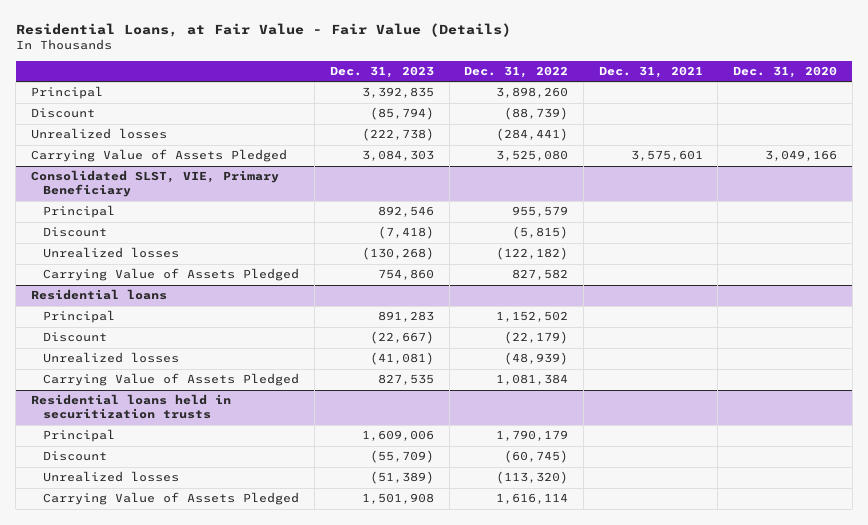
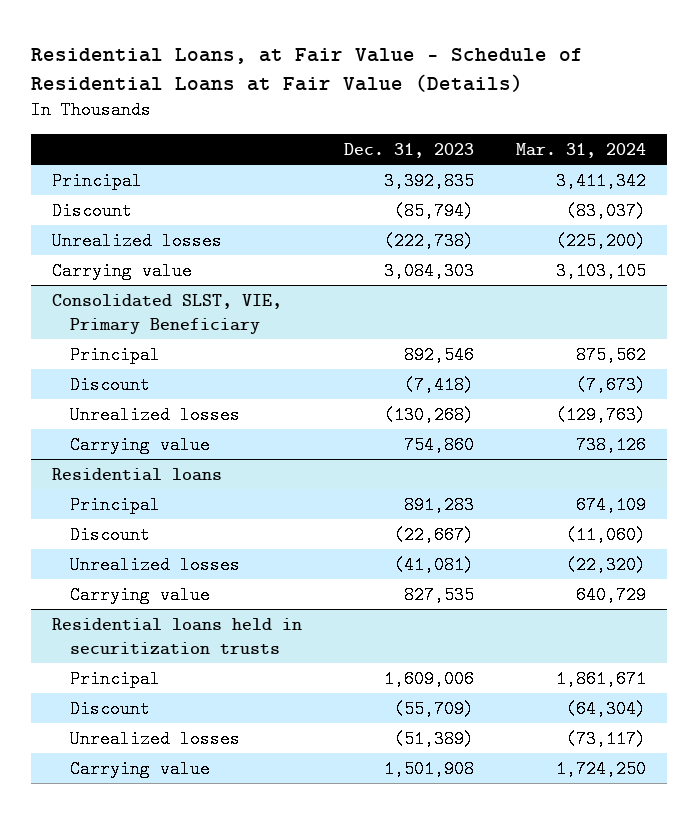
[15,22,511,37] Residential Loans, at Fair Value - Fair Value (Details) -> [31,47,584,92] Residential Loans, at Fair Value - Schedule of Residential Loans at Fair Value (Details)
[464,66,569,79] Dec. 31, 2022 -> none
[598,66,703,79] Dec. 31, 2021 -> none
[733,66,838,79] Dec. 31, 2020 -> none
none -> [516,142,647,158] Mar. 31, 2024
[30,149,287,163] Carrying Value of Assets Pledged -> [52,261,193,280] Carrying value
[43,268,300,282] Carrying Value of Assets Pledged -> [70,435,211,454] Carrying value
[43,373,300,387] Carrying Value of Assets Pledged -> [70,585,211,604] Carrying value
[43,492,300,506] Carrying Value of Assets Pledged -> [70,759,211,778] Carrying value

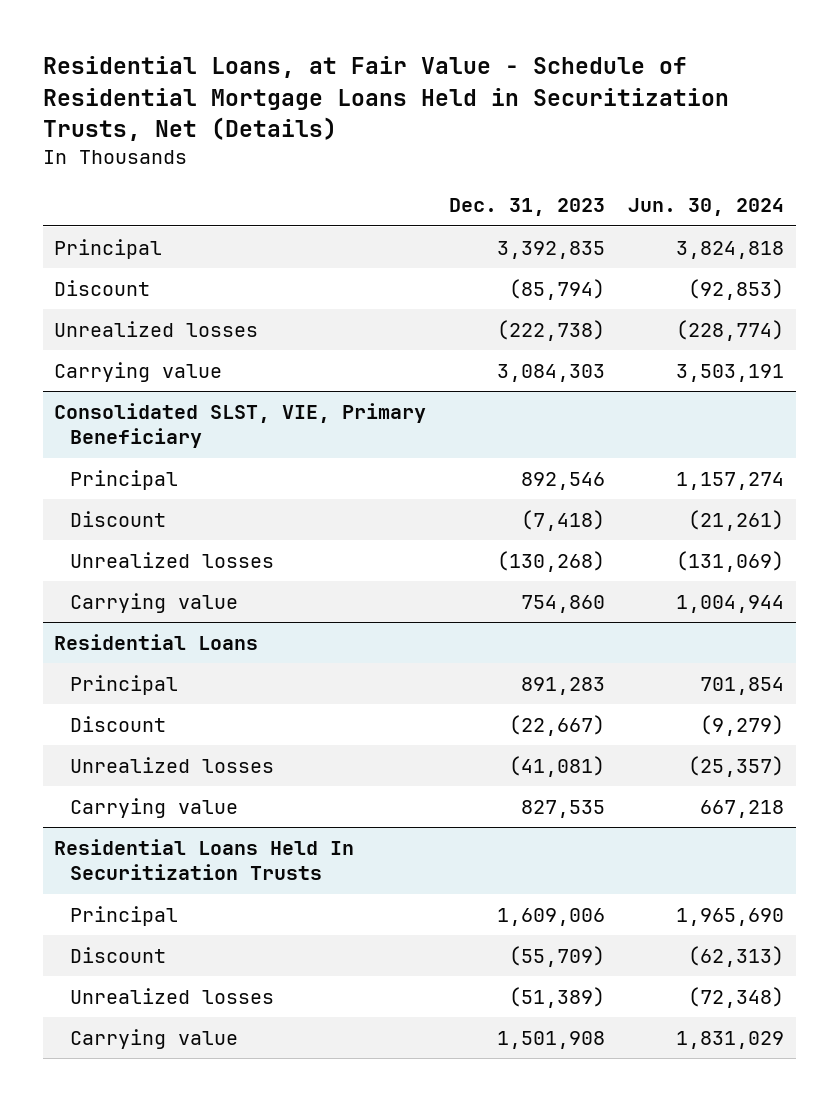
[31,47,584,92] Residential Loans, at Fair Value - Schedule of Residential Loans at Fair Value (Details) -> [42,56,729,141] Residential Loans, at Fair Value - Schedule of Residential Mortgage Loans Held in Securitization Trusts, Net (Details)
[516,142,647,158] Mar. 31, 2024 -> none
none -> [628,198,785,217] Jun. 30, 2024
[52,467,223,481] Residential loans -> [54,634,259,651] Residential Loans
[52,617,303,656] Residential loans held in securitization trusts -> [54,839,355,881] Residential Loans Held In Securitization Trusts

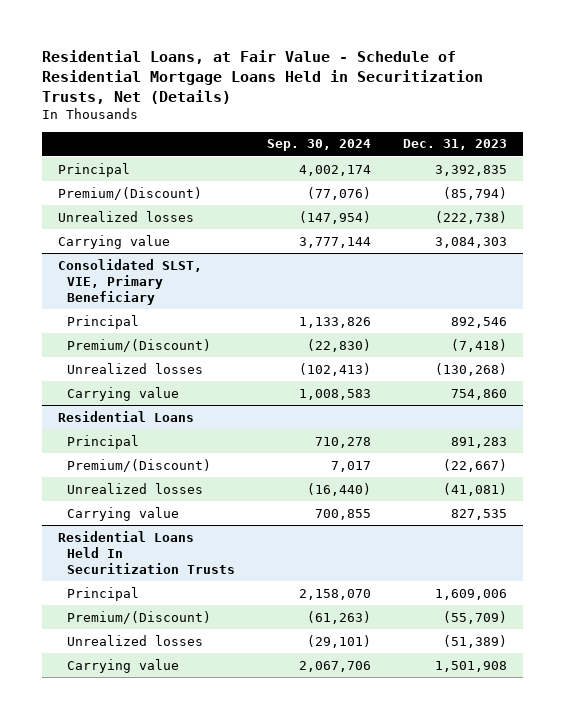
[628,198,785,217] Jun. 30, 2024 -> none
none -> [267,139,372,152] Sep. 30, 2024
[54,280,151,297] Discount -> [57,186,202,200] Premium/(Discount)
[69,511,166,528] Discount -> [66,338,211,352] Premium/(Discount)
[69,716,166,733] Discount -> [66,458,211,472] Premium/(Discount)
[69,947,166,964] Discount -> [66,610,211,624] Premium/(Discount)

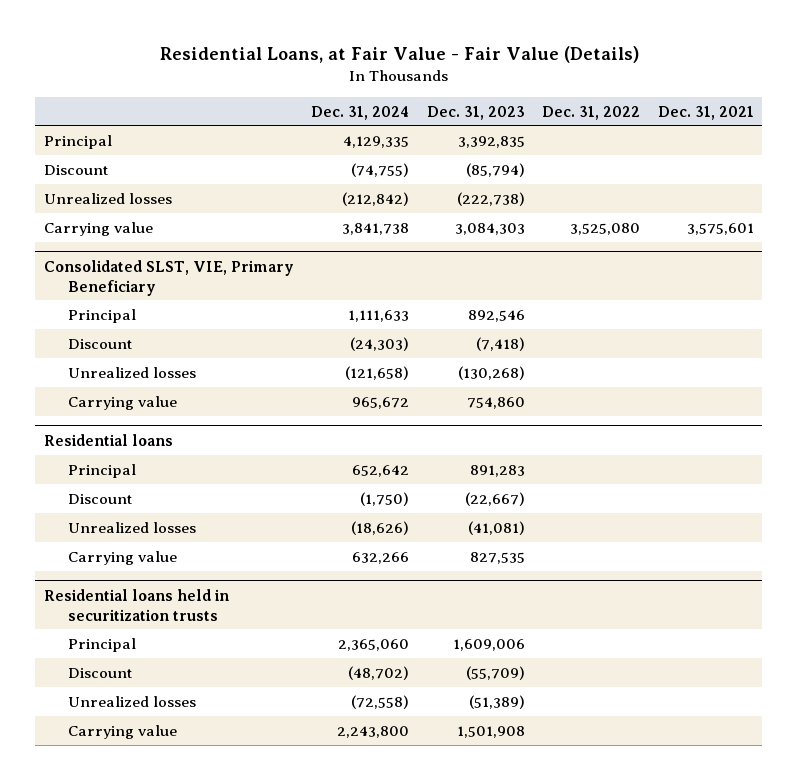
[41,49,483,104] Residential Loans, at Fair Value - Schedule of Residential Mortgage Loans Held in Securitization Trusts, Net (Details) -> [159,45,639,63] Residential Loans, at Fair Value - Fair Value (Details)
[267,139,372,152] Sep. 30, 2024 -> none
none -> [311,105,410,120] Dec. 31, 2024
none -> [542,105,641,120] Dec. 31, 2022
none -> [657,105,754,120] Dec. 31, 2021
[57,186,202,200] Premium/(Discount) -> [44,164,109,175] Discount
[66,338,211,352] Premium/(Discount) -> [67,338,132,349] Discount
[57,410,194,422] Residential Loans -> [44,433,174,446] Residential loans
[66,458,211,472] Premium/(Discount) -> [67,493,132,504] Discount
[57,530,235,574] Residential Loans Held In Securitization Trusts -> [44,588,230,621] Residential loans held in securitization trusts
[66,610,211,624] Premium/(Discount) -> [67,667,132,678] Discount

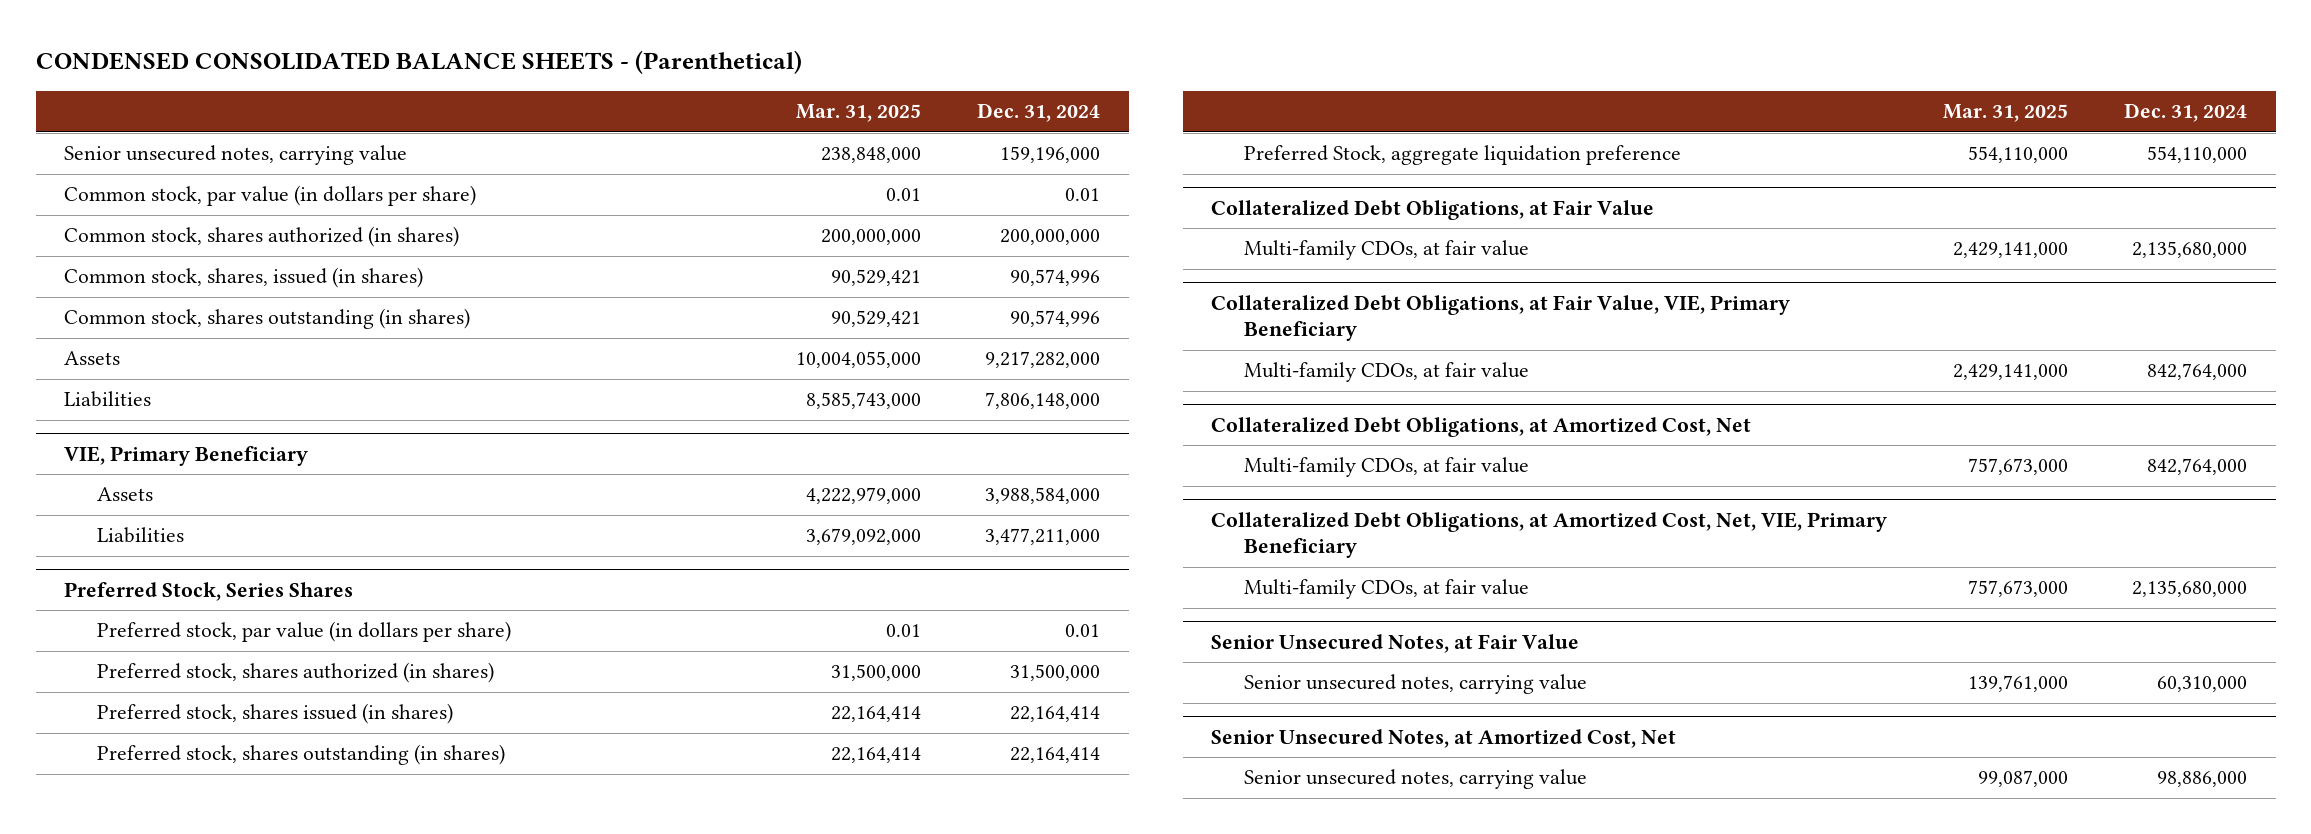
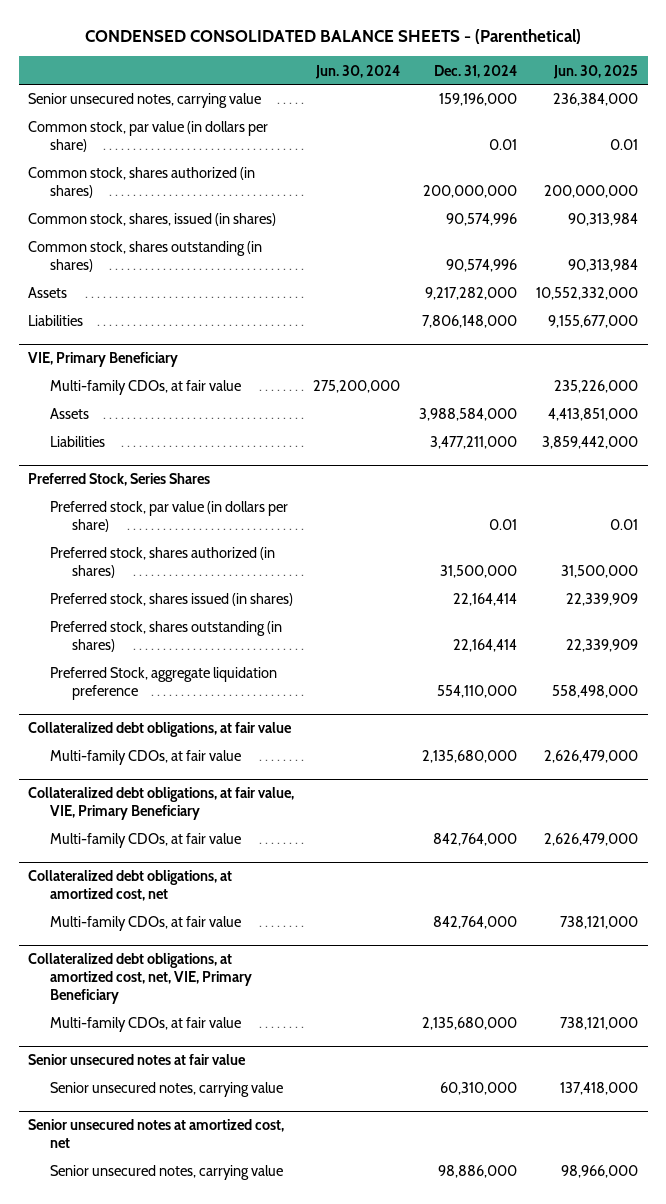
[796,104,922,123] Mar. 31, 2025 -> none
none -> [315,64,401,79] Jun. 30, 2024
none -> [553,64,639,79] Jun. 30, 2025
none -> [50,380,242,396] Multi-family CDOs, at fair value
[1210,199,1654,220] Collateralized Debt Obligations, at Fair Value -> [28,722,293,738] Collateralized debt obligations, at fair value
[1210,294,1790,342] Collateralized Debt Obligations, at Fair Value, VIE, Primary Beneficiary -> [28,787,295,821] Collateralized debt obligations, at fair value, VIE, Primary Beneficiary
[1210,416,1751,437] Collateralized Debt Obligations, at Amortized Cost, Net -> [28,870,233,902] Collateralized debt obligations, at amortized cost, net
[1210,511,1887,559] Collateralized Debt Obligations, at Amortized Cost, Net, VIE, Primary Beneficiary -> [28,953,253,1005] Collateralized debt obligations, at amortized cost, net, VIE, Primary Beneficiary
[1210,633,1579,653] Senior Unsecured Notes, at Fair Value -> [28,1054,247,1066] Senior unsecured notes at fair value
[1210,728,1676,748] Senior Unsecured Notes, at Amortized Cost, Net -> [28,1119,285,1149] Senior unsecured notes at amortized cost, net

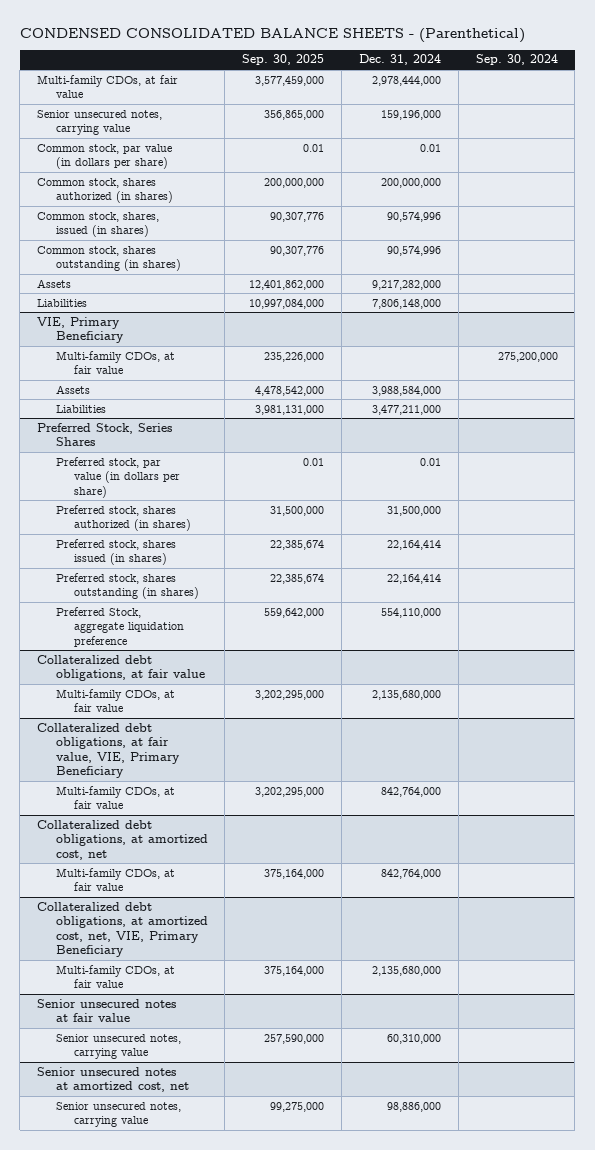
[315,64,401,79] Jun. 30, 2024 -> none
[553,64,639,79] Jun. 30, 2025 -> none
none -> [242,54,325,66] Sep. 30, 2025
none -> [475,54,558,66] Sep. 30, 2024
none -> [37,74,179,99] Multi-family CDOs, at fair value

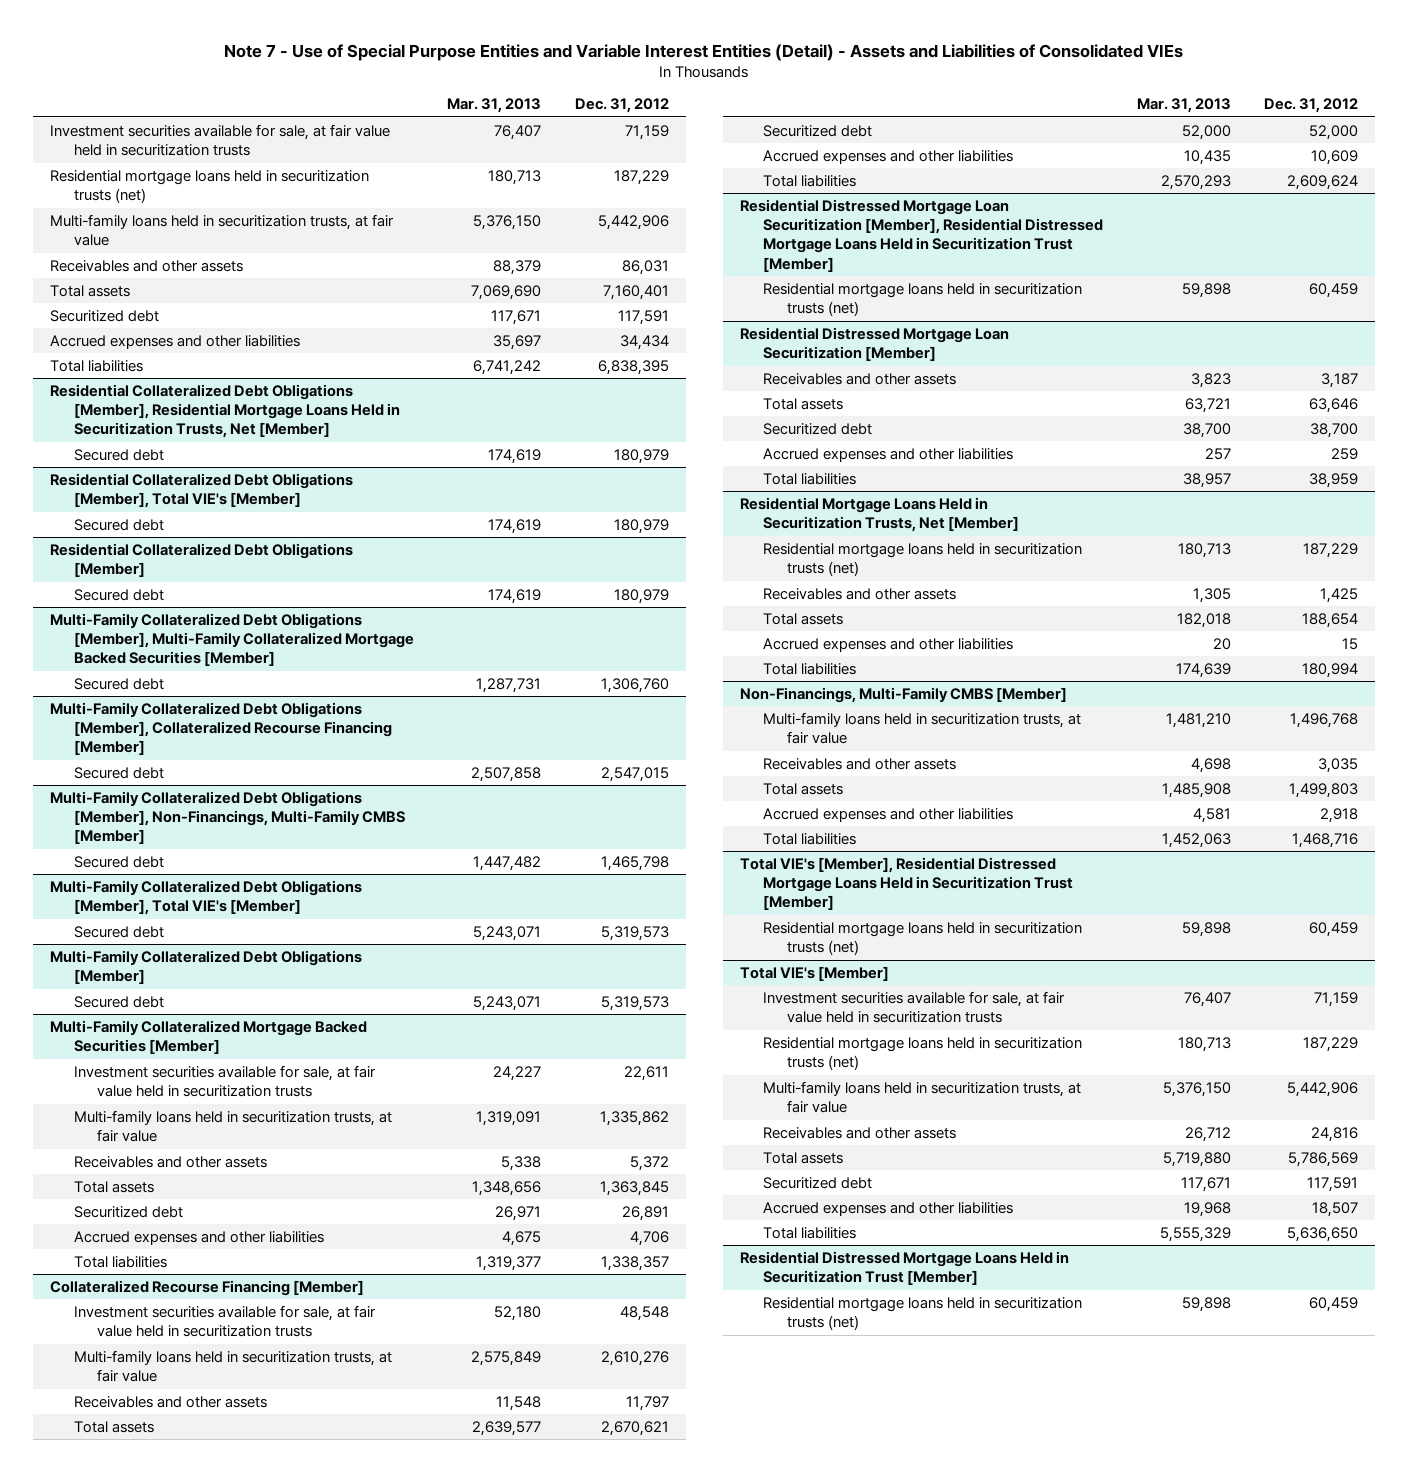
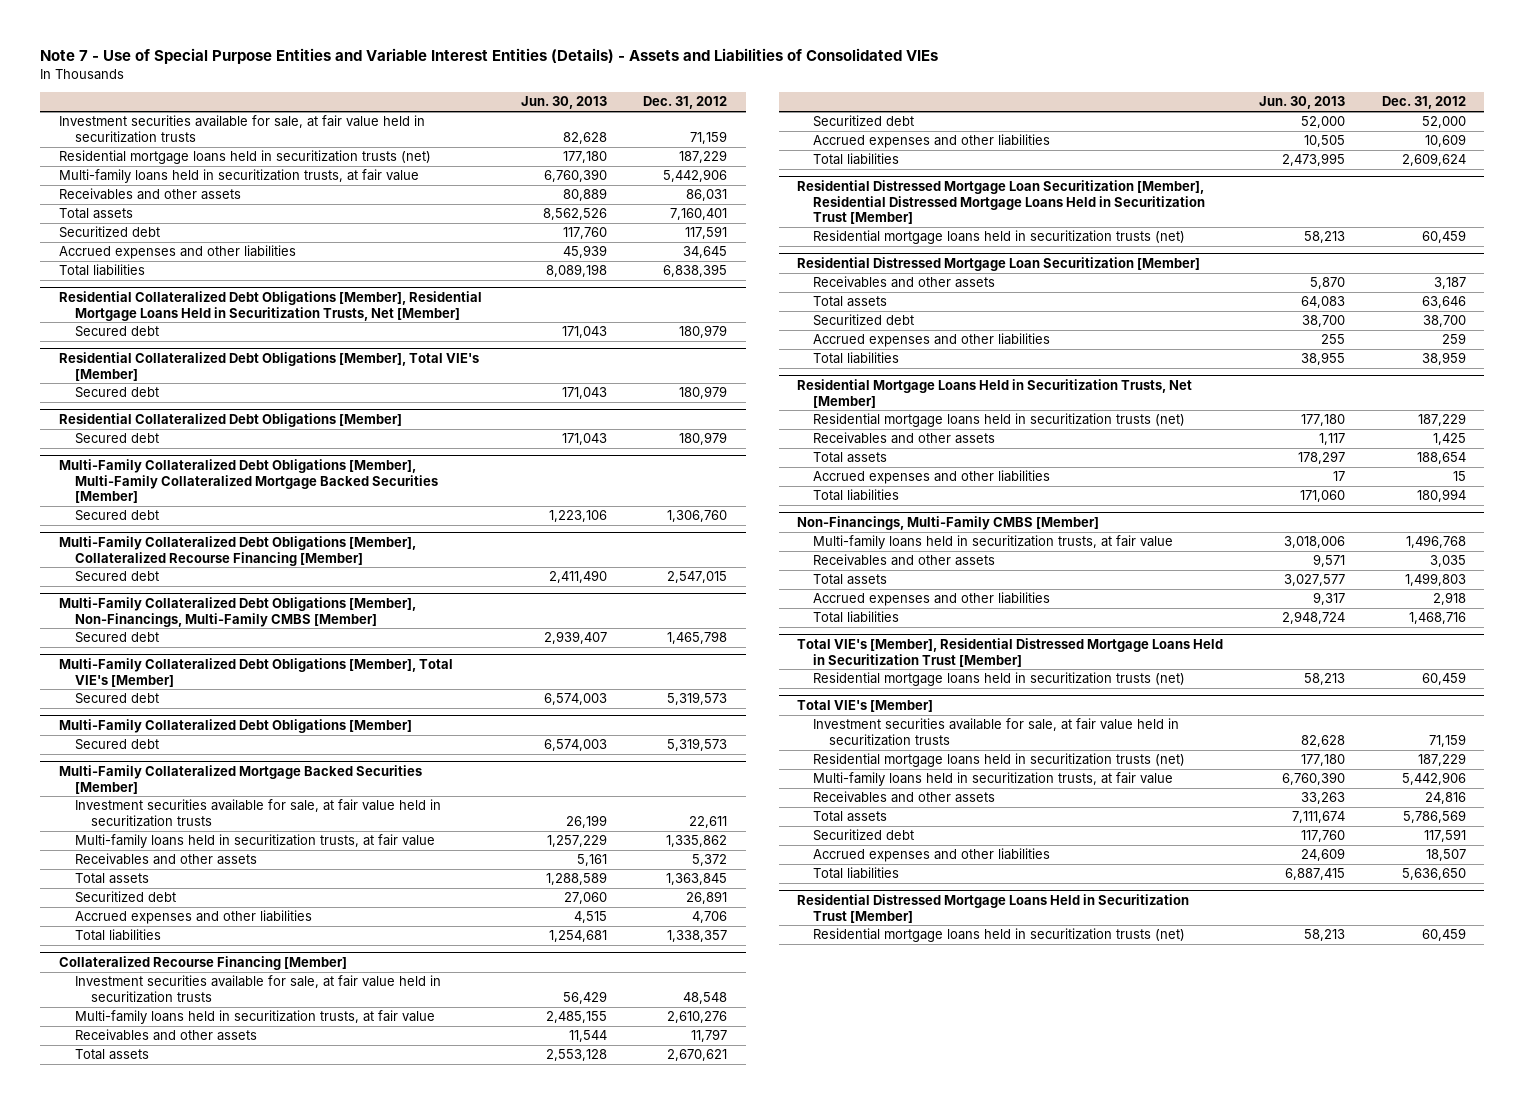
[224,43,1184,61] Note 7 - Use of Special Purpose Entities and Variable Interest Entities (Detail) - Assets and Liabilities of Consolidated VIEs -> [40,47,939,64] Note 7 - Use of Special Purpose Entities and Variable Interest Entities (Details) - Assets and Liabilities of Consolidated VIEs
[447,98,542,114] Mar. 31, 2013 -> none
none -> [521,96,608,110] Jun. 30, 2013
[619,334,669,350] 34,434 -> [683,246,728,259] 34,645

